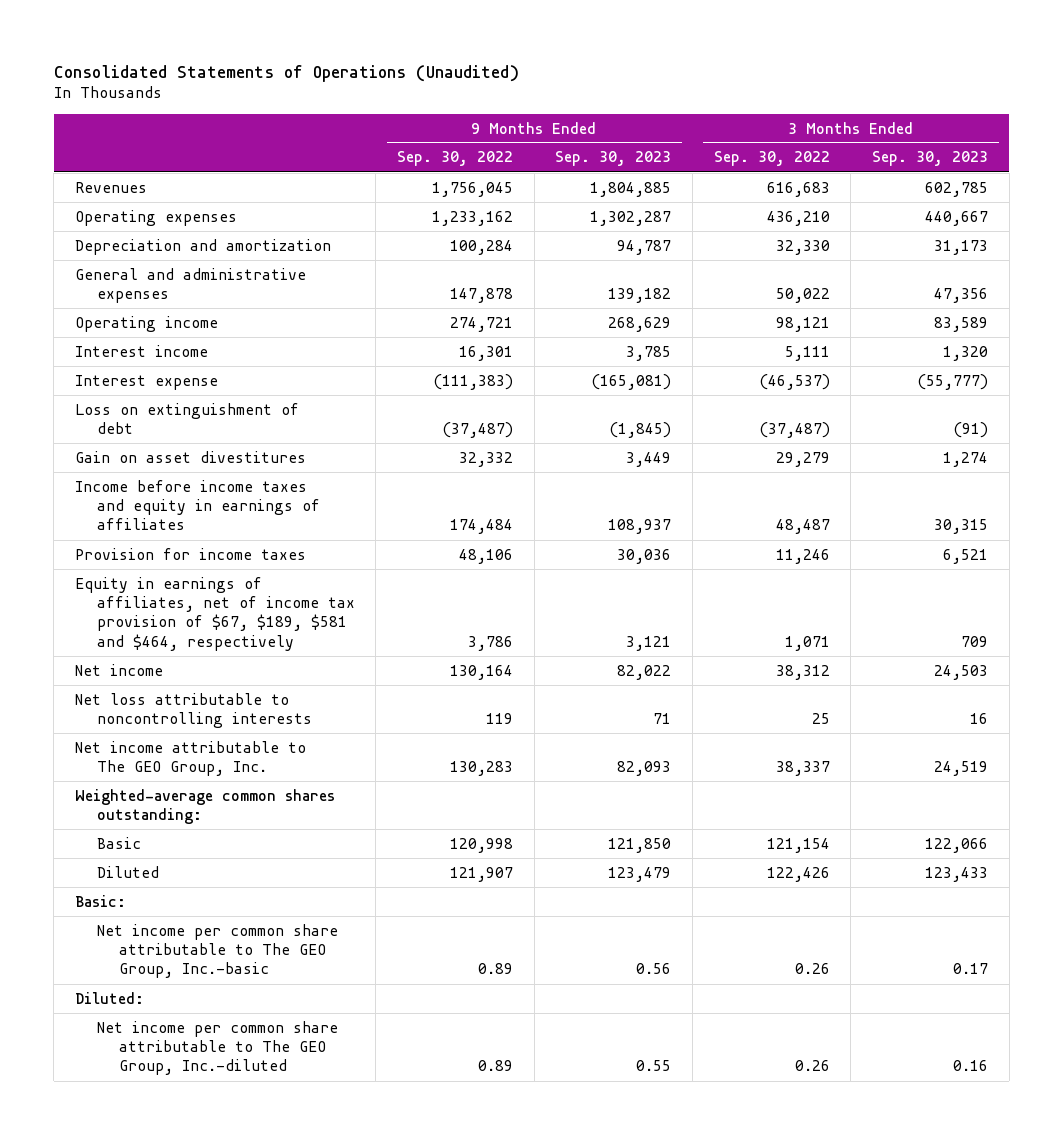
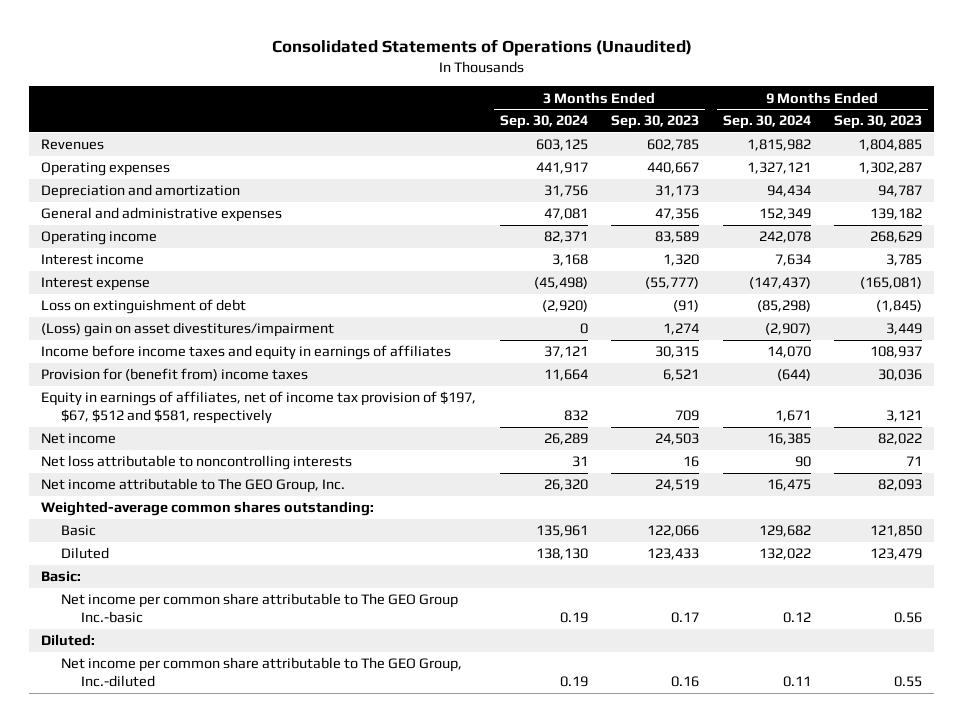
[397,151,514,167] Sep. 30, 2022 -> none
[713,151,830,167] Sep. 30, 2022 -> none
none -> [499,115,588,130] Sep. 30, 2024
none -> [722,115,811,130] Sep. 30, 2024
[74,450,306,463] Gain on asset divestitures -> [41,322,335,338] (Loss) gain on asset divestitures/impairment
[74,547,306,560] Provision for income taxes -> [41,368,309,382] Provision for (benefit from) income taxes
[74,576,355,651] Equity in earnings of affiliates, net of income tax provision of $67, $189, $581 and $464, respectively -> [41,391,477,425] Equity in earnings of affiliates, net of income tax provision of $197, $67, $512 and $581, respectively
[96,923,338,979] Net income per common share attributable to The GEO Group, Inc.-basic -> [61,593,459,624] Net income per common share attributable to The GEO Group Inc.-basic

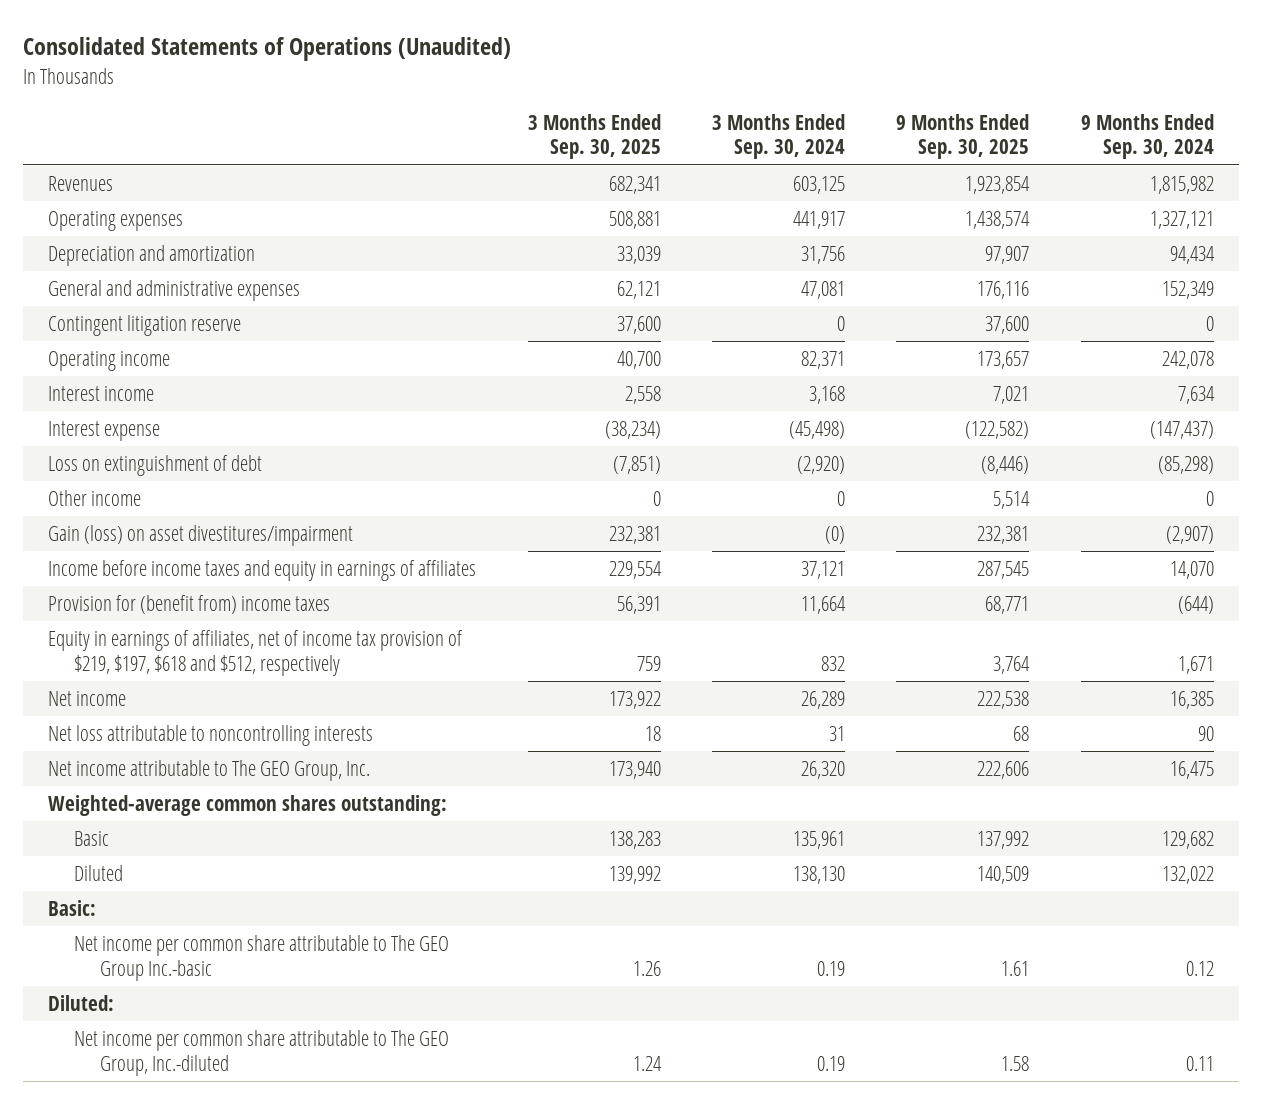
[611,115,700,130] Sep. 30, 2023 -> none
[834,115,923,130] Sep. 30, 2023 -> none
none -> [527,113,661,160] 3 Months Ended Sep. 30, 2025
none -> [896,113,1030,160] 9 Months Ended Sep. 30, 2025
none -> [48,315,242,337] Contingent litigation reserve
none -> [48,490,142,507] Other income
[41,322,335,338] (Loss) gain on asset divestitures/impairment -> [48,525,354,547] Gain (loss) on asset divestitures/impairment
[579,323,588,335] 0 -> [825,526,846,545] (0)
[41,391,477,425] Equity in earnings of affiliates, net of income tax provision of $197, $67, $512 and $581, respectively -> [48,630,464,676] Equity in earnings of affiliates, net of income tax provision of $219, $197, $618 and $512, respectively

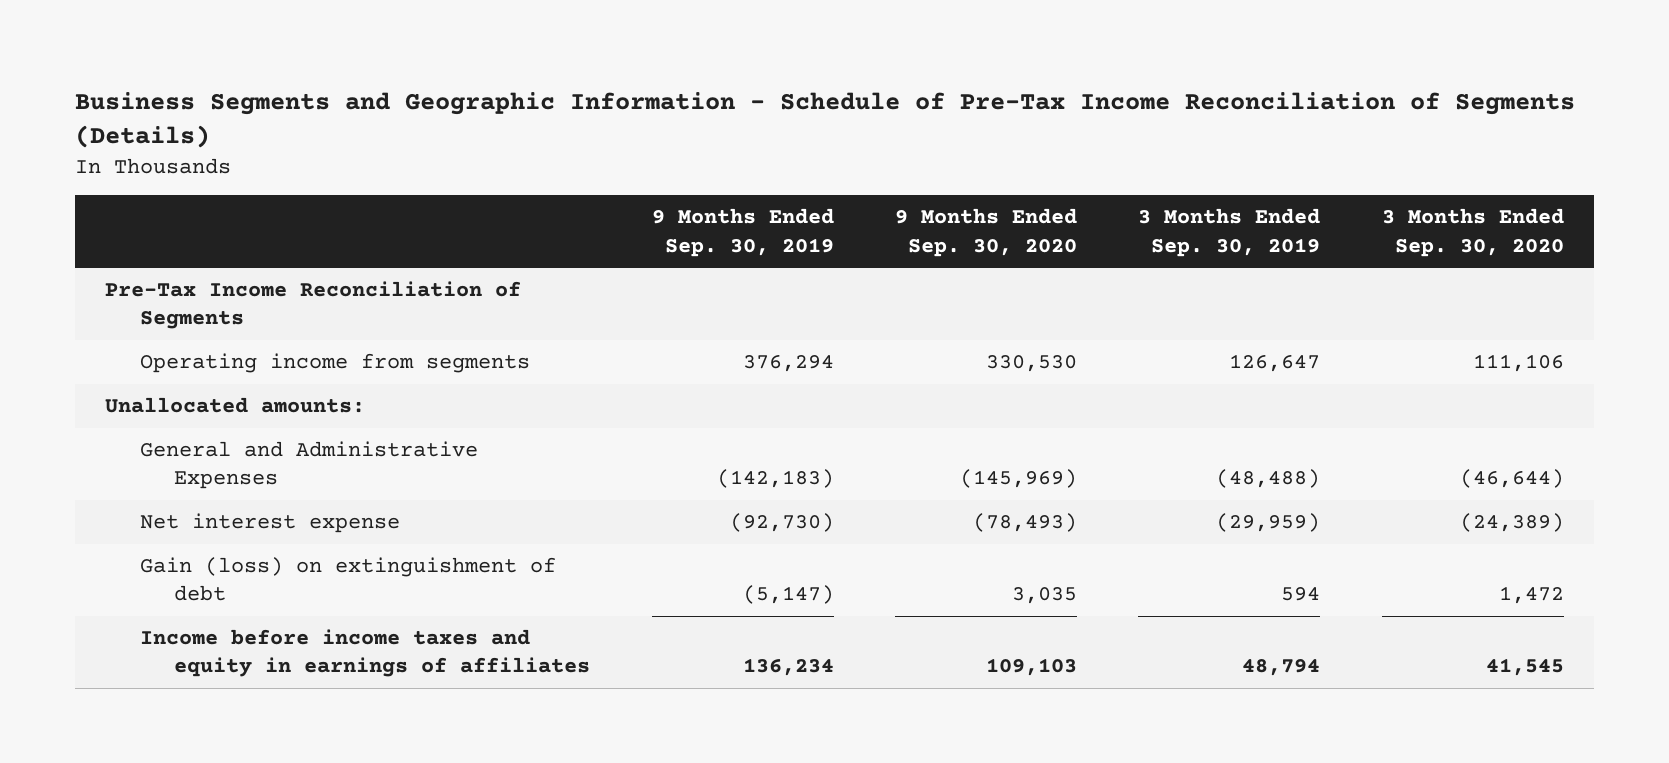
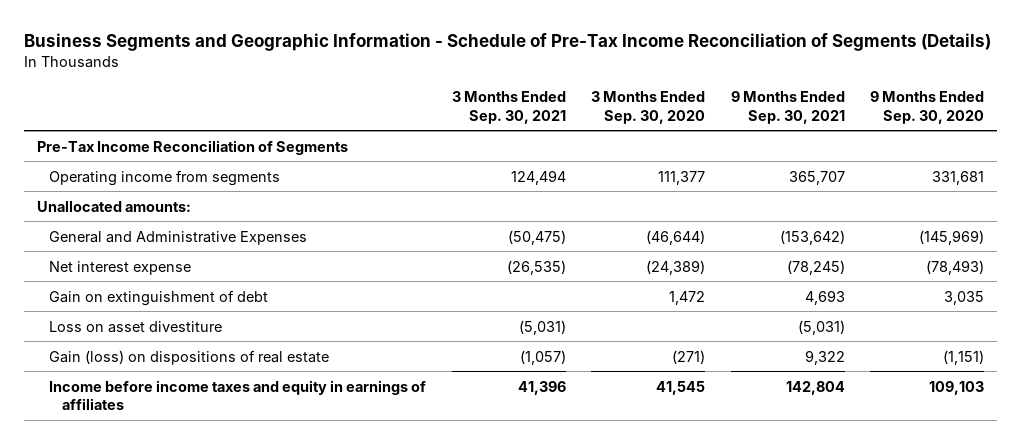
[651,208,834,257] 9 Months Ended Sep. 30, 2019 -> none
[1138,208,1321,257] 3 Months Ended Sep. 30, 2019 -> none
none -> [451,90,566,124] 3 Months Ended Sep. 30, 2021
none -> [730,90,845,124] 9 Months Ended Sep. 30, 2021
[986,355,1078,373] 330,530 -> [932,170,985,185] 331,681
[1472,354,1564,373] 111,106 -> [658,170,706,185] 111,377
[139,557,556,602] Gain (loss) on extinguishment of debt -> [49,289,269,306] Gain on extinguishment of debt
none -> [49,320,223,333] Loss on asset divestiture
none -> [49,349,330,365] Gain (loss) on dispositions of real estate

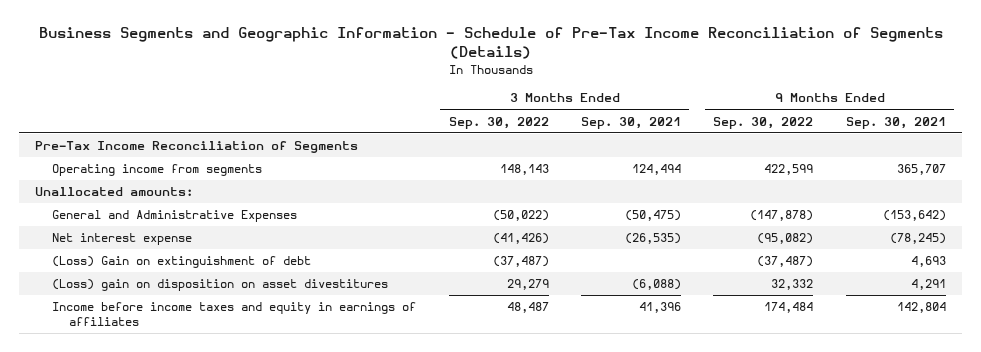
[591,90,706,124] 3 Months Ended Sep. 30, 2020 -> none
[870,90,985,124] 9 Months Ended Sep. 30, 2020 -> none
none -> [448,116,549,129] Sep. 30, 2022
none -> [713,116,814,129] Sep. 30, 2022
[49,320,223,333] Loss on asset divestiture -> none
[49,349,330,365] Gain (loss) on dispositions of real estate -> none
[49,289,269,306] Gain on extinguishment of debt -> [52,256,312,269] (Loss) Gain on extinguishment of debt
none -> [52,279,389,292] (Loss) gain on disposition on asset divestitures

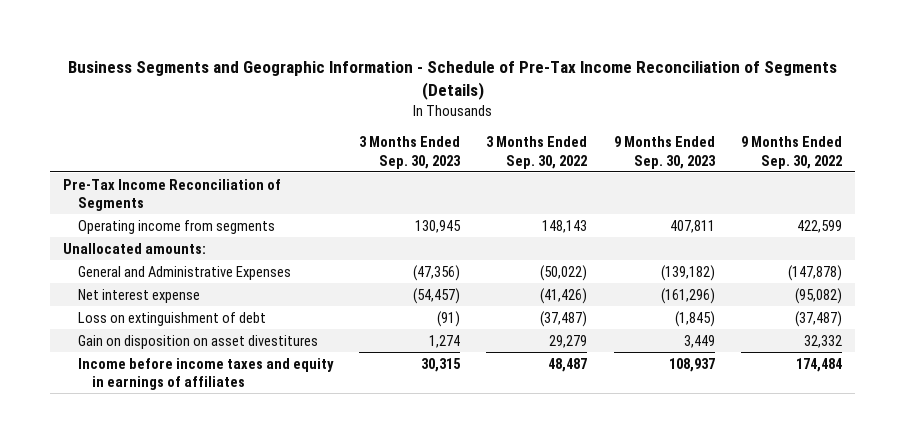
[580,116,681,129] Sep. 30, 2021 -> none
[845,116,946,129] Sep. 30, 2021 -> none
none -> [359,136,462,169] 3 Months Ended Sep. 30, 2023
none -> [613,136,716,169] 9 Months Ended Sep. 30, 2023
[52,256,312,269] (Loss) Gain on extinguishment of debt -> [77,311,266,326] Loss on extinguishment of debt
[52,279,389,292] (Loss) gain on disposition on asset divestitures -> [77,334,318,349] Gain on disposition on asset divestitures

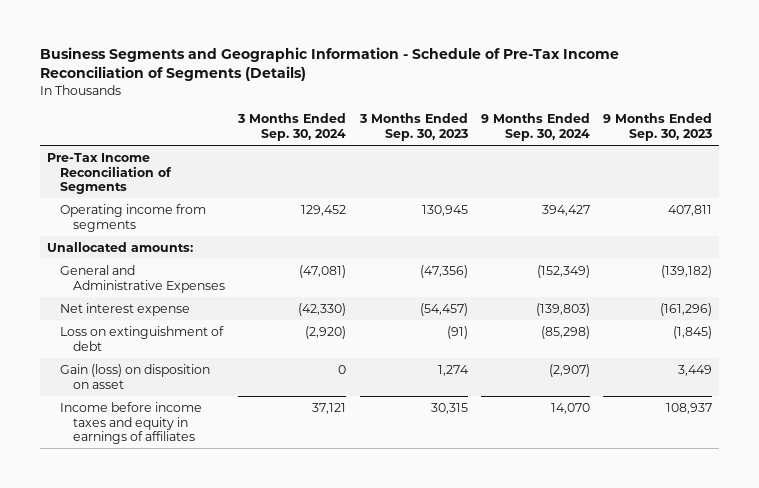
[486,136,588,169] 3 Months Ended Sep. 30, 2022 -> none
[741,136,843,169] 9 Months Ended Sep. 30, 2022 -> none
none -> [237,113,347,141] 3 Months Ended Sep. 30, 2024
none -> [480,113,590,141] 9 Months Ended Sep. 30, 2024
[77,334,318,349] Gain on disposition on asset divestitures -> [59,364,210,389] Gain (loss) on disposition on asset

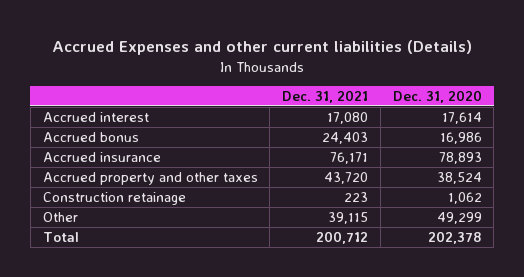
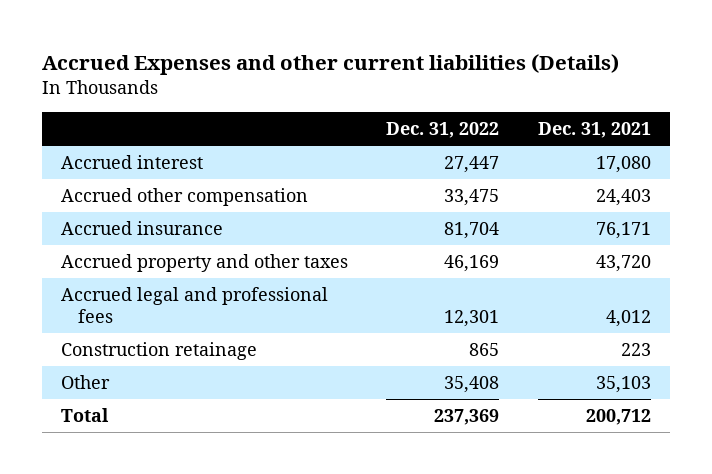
[392,89,482,103] Dec. 31, 2020 -> none
none -> [386,122,500,139] Dec. 31, 2022
[42,131,139,142] Accrued bonus -> [61,188,309,207] Accrued other compensation
none -> [61,287,329,324] Accrued legal and professional fees
[328,211,369,224] 39,115 -> [595,376,651,394] 35,103

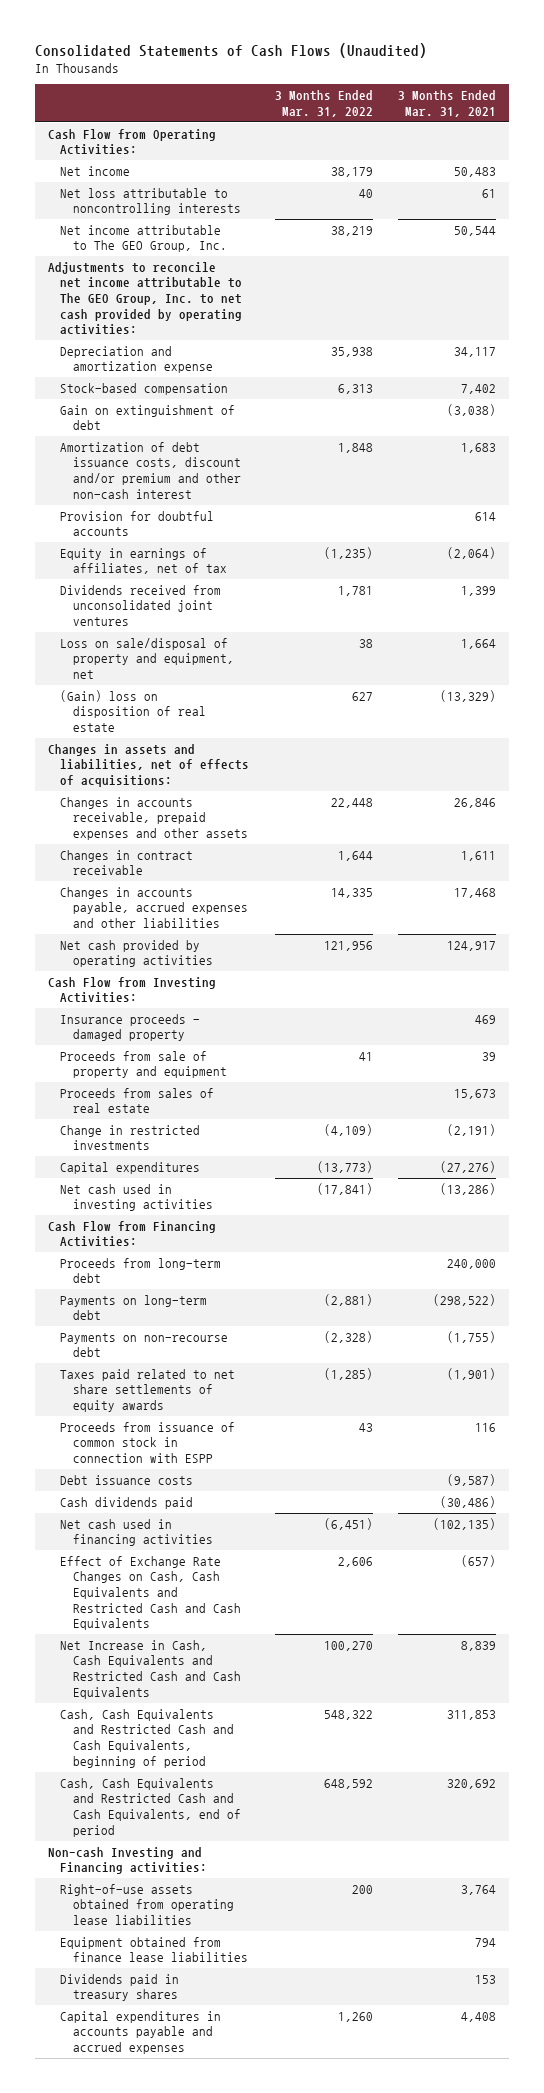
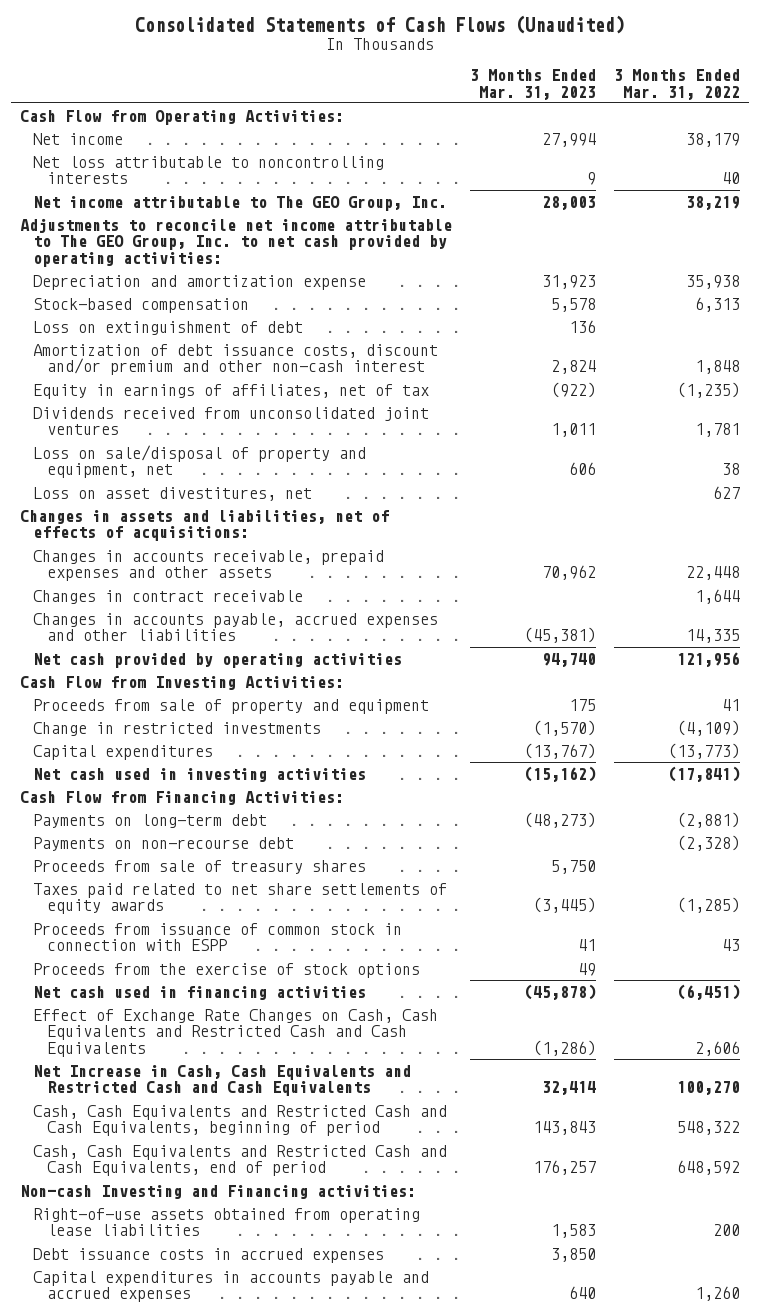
[398,90,497,117] 3 Months Ended Mar. 31, 2021 -> none
none -> [470,69,597,100] 3 Months Ended Mar. 31, 2023
[60,404,236,431] Gain on extinguishment of debt -> [33,320,304,335] Loss on extinguishment of debt
[60,510,215,537] Provision for doubtful accounts -> none
[60,689,206,733] (Gain) loss on disposition of real estate -> [33,486,313,501] Loss on asset divestitures, net
[60,1013,201,1042] Insurance proceeds - damaged property -> none
[60,1087,215,1114] Proceeds from sales of real estate -> none
[60,1257,222,1284] Proceeds from long-term debt -> none
none -> [33,859,367,874] Proceeds from sale of treasury shares
[60,1474,194,1485] Debt issuance costs -> none
[60,1496,194,1509] Cash dividends paid -> none
none -> [33,962,421,978] Proceeds from the exercise of stock options
[60,1936,248,1963] Equipment obtained from finance lease liabilities -> none
[60,1973,180,2002] Dividends paid in treasury shares -> none
none -> [33,1247,385,1263] Debt issuance costs in accrued expenses

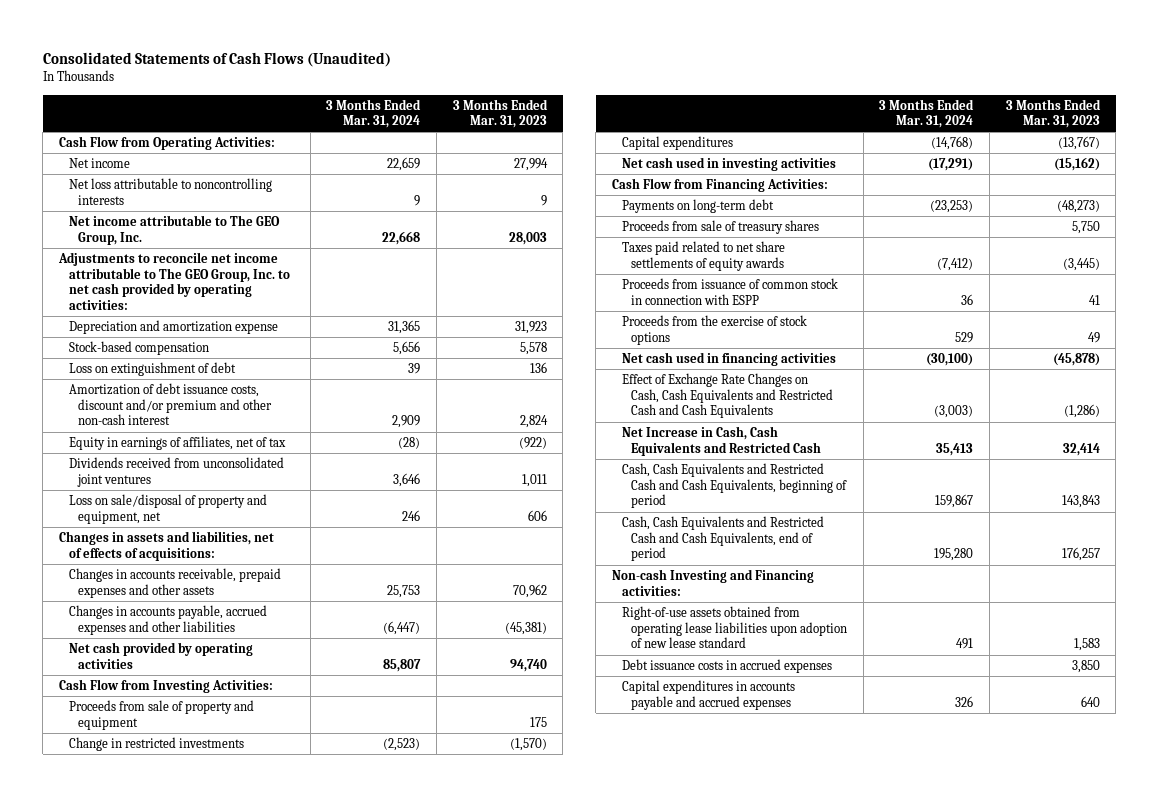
[614,69,741,100] 3 Months Ended Mar. 31, 2022 -> none
none -> [326,98,422,129] 3 Months Ended Mar. 31, 2024
[33,486,313,501] Loss on asset divestitures, net -> none
[33,589,304,604] Changes in contract receivable -> none
[33,836,295,851] Payments on non-recourse debt -> none
[33,1064,412,1097] Net Increase in Cash, Cash Equivalents and Restricted Cash and Cash Equivalents -> [621,426,821,456] Net Increase in Cash, Cash Equivalents and Restricted Cash
[33,1207,421,1237] Right-of-use assets obtained from operating lease liabilities -> [621,606,847,649] Right-of-use assets obtained from operating lease liabilities upon adoption of new lease standard

